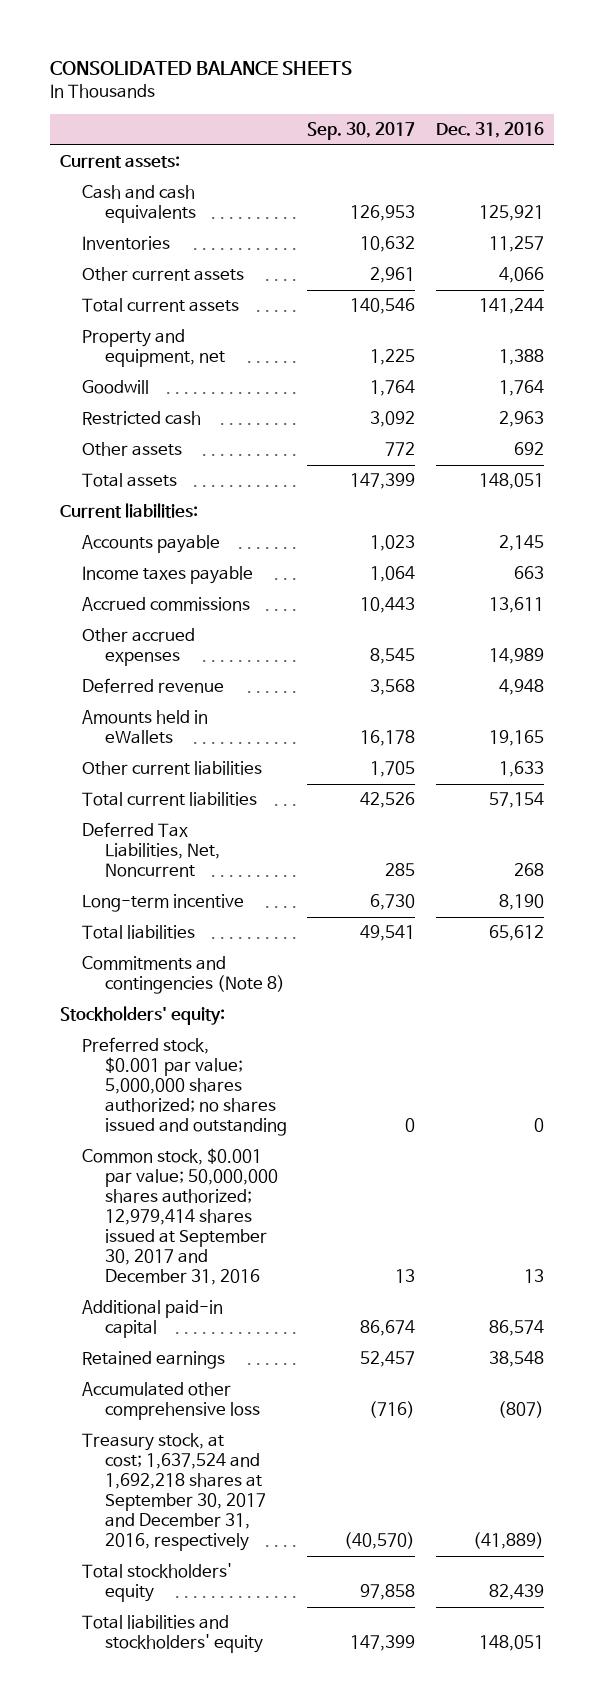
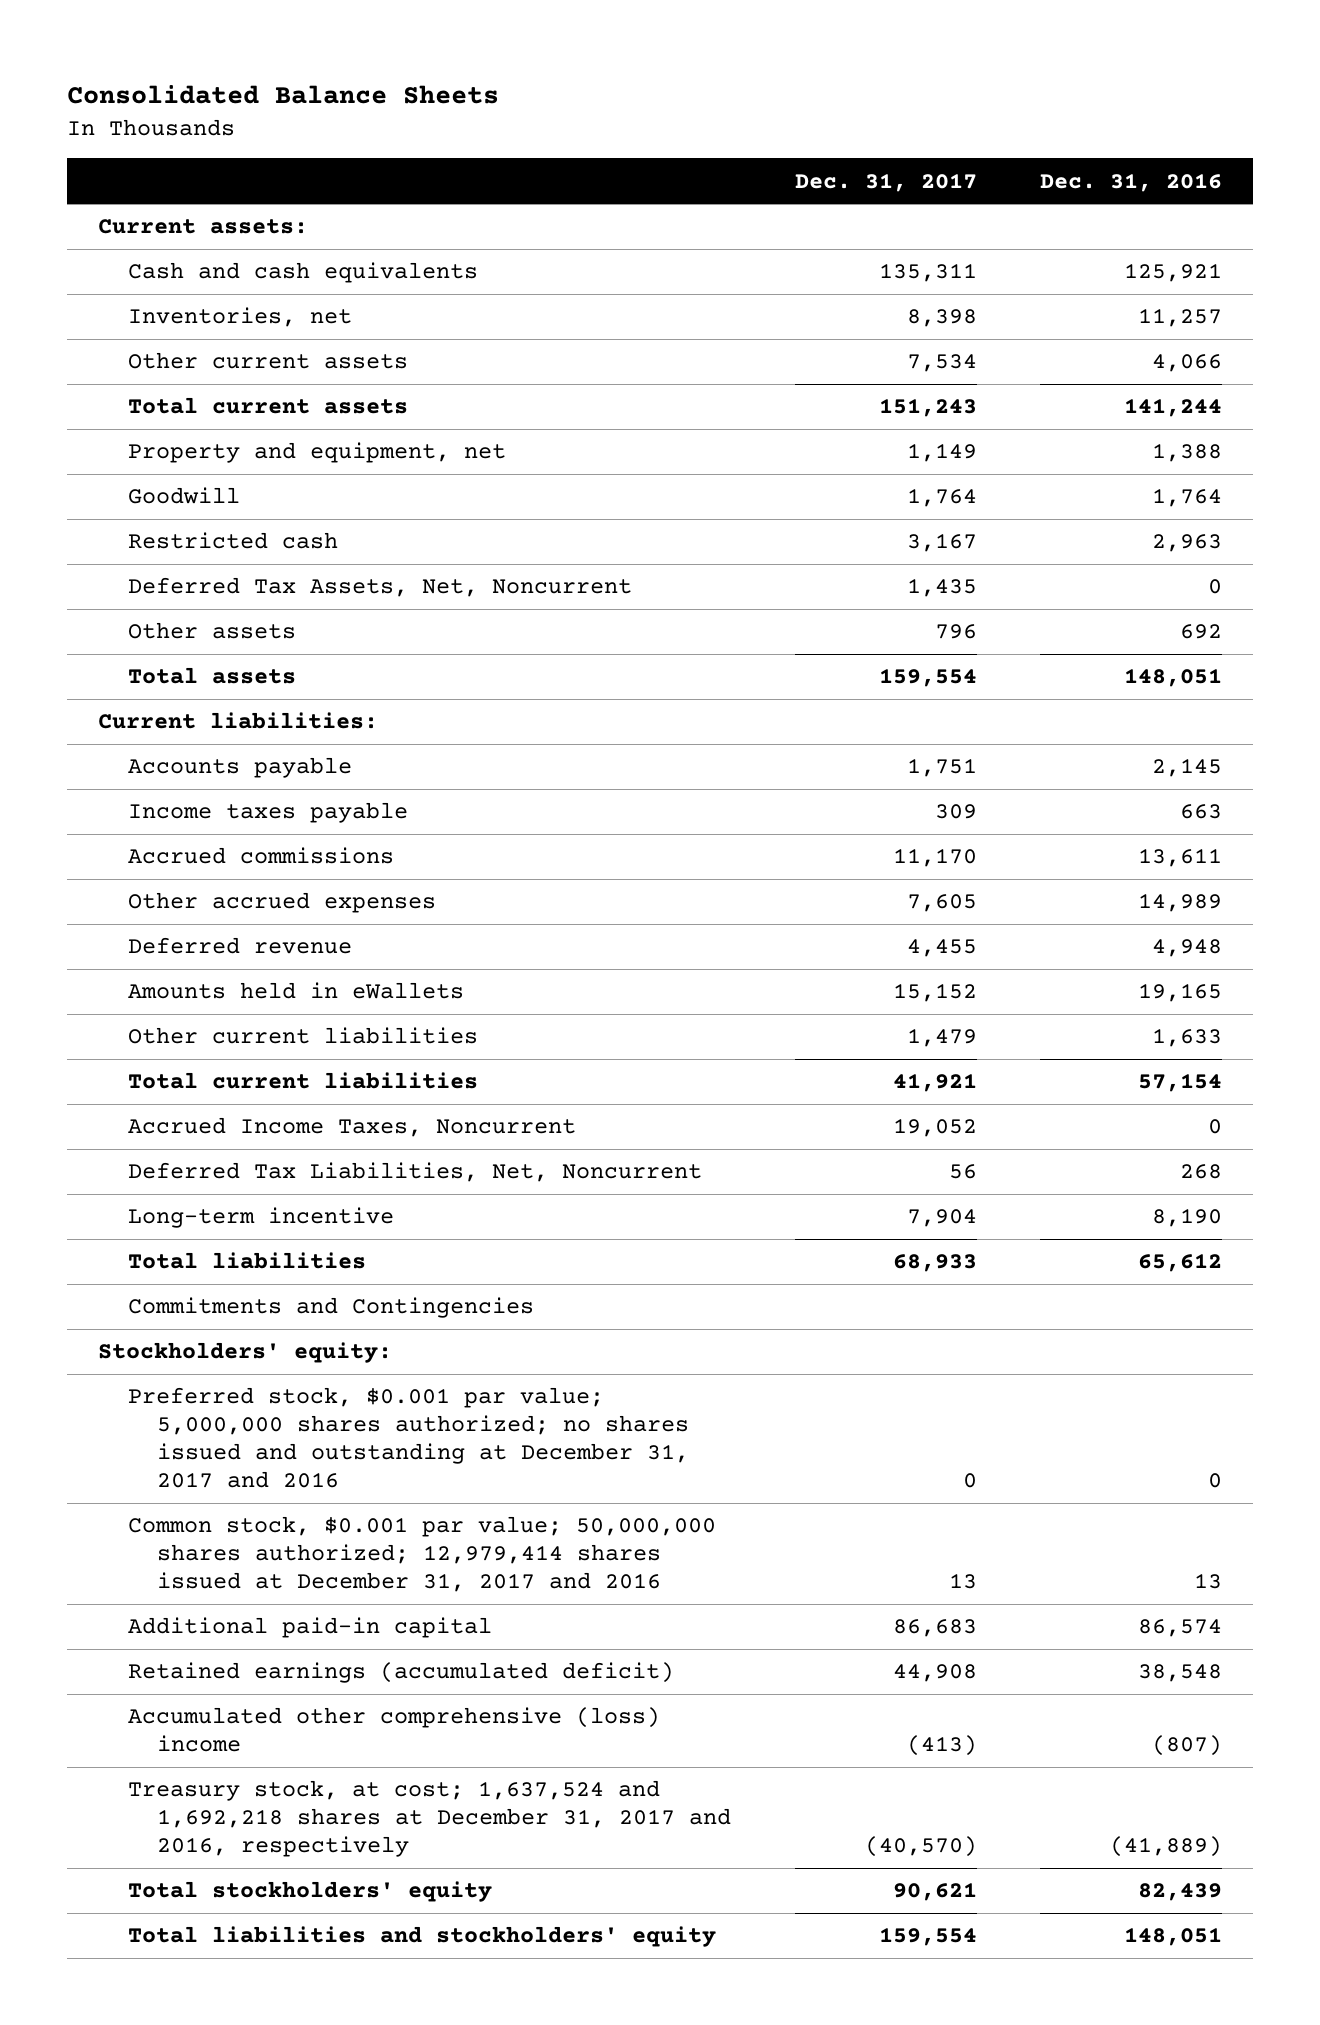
[49,61,352,76] CONSOLIDATED BALANCE SHEETS -> [66,85,499,105] Consolidated Balance Sheets
[307,122,416,141] Sep. 30, 2017 -> none
none -> [794,172,977,192] Dec. 31, 2017
[82,236,171,251] Inventories -> [127,307,352,328] Inventories, net
none -> [127,577,632,598] Deferred Tax Assets, Net, Noncurrent
none -> [127,1117,576,1138] Accrued Income Taxes, Noncurrent
[82,956,285,995] Commitments and contingencies (Note 8) -> [127,1297,534,1319] Commitments and Contingencies
[82,1037,287,1137] Preferred stock, $0.001 par value; 5,000,000 shares authorized; no shares issued and outstanding -> [127,1387,690,1488] Preferred stock, $0.001 par value; 5,000,000 shares authorized; no shares issued and outstanding at December 31, 2017 and 2016
[82,1148,278,1286] Common stock, $0.001 par value; 50,000,000 shares authorized; 12,979,414 shares issued at September 30, 2017 and December 31, 2016 -> [127,1516,716,1593] Common stock, $0.001 par value; 50,000,000 shares authorized; 12,979,414 shares issued at December 31, 2017 and 2016
[82,1351,226,1370] Retained earnings -> [127,1662,674,1684] Retained earnings (accumulated deficit)
[82,1382,260,1421] Accumulated other comprehensive loss -> [127,1707,660,1753] Accumulated other comprehensive (loss) income
[82,1433,266,1552] Treasury stock, at cost; 1,637,524 and 1,692,218 shares at September 30, 2017 and December 31, 2016, respectively -> [127,1780,732,1858] Treasury stock, at cost; 1,637,524 and 1,692,218 shares at December 31, 2017 and 2016, respectively

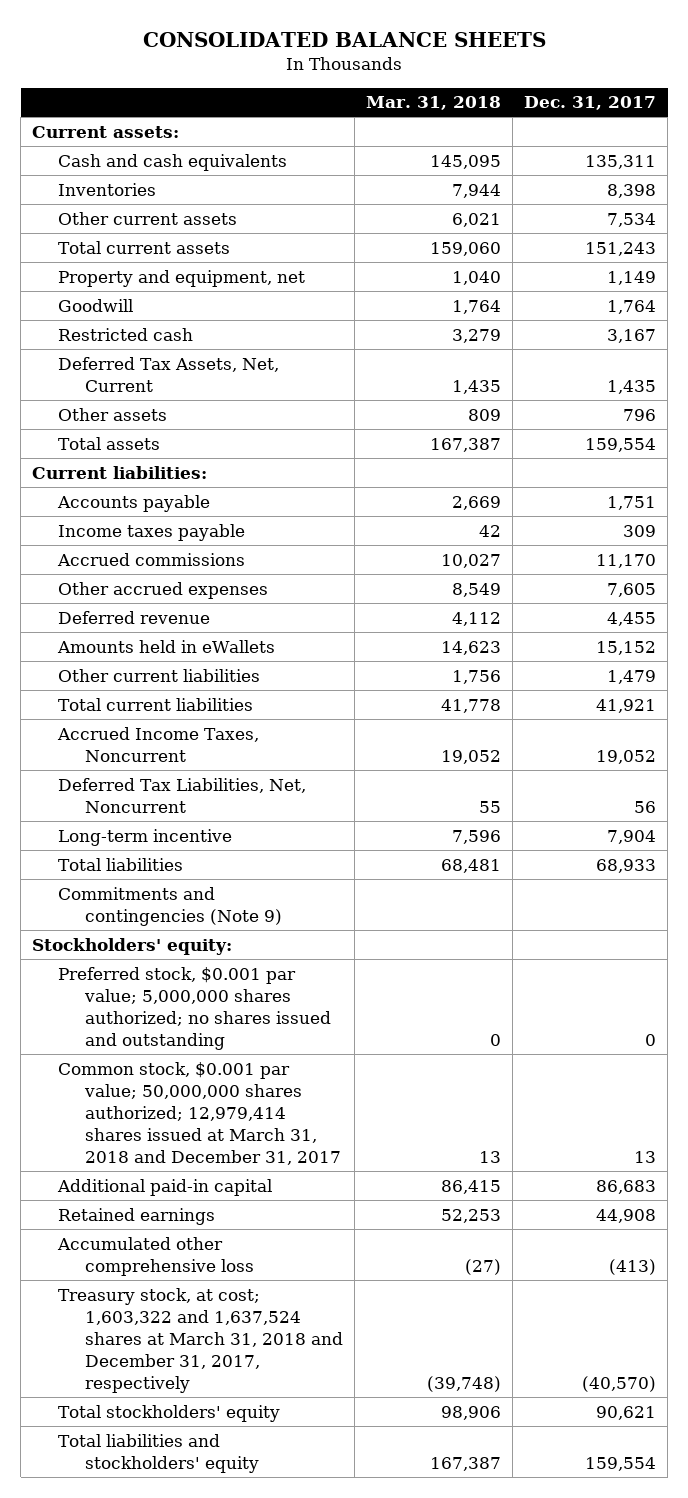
[66,85,499,105] Consolidated Balance Sheets -> [143,32,547,48] CONSOLIDATED BALANCE SHEETS
[1039,172,1222,192] Dec. 31, 2016 -> none
none -> [365,96,501,111] Mar. 31, 2018
[127,307,352,328] Inventories, net -> [58,182,157,196] Inventories
[127,577,632,598] Deferred Tax Assets, Net, Noncurrent -> [58,356,280,392] Deferred Tax Assets, Net, Current
[127,1297,534,1319] Commitments and Contingencies -> [58,886,282,926] Commitments and contingencies (Note 9)
[127,1387,690,1488] Preferred stock, $0.001 par value; 5,000,000 shares authorized; no shares issued and outstanding at December 31, 2017 and 2016 -> [58,966,331,1050] Preferred stock, $0.001 par value; 5,000,000 shares authorized; no shares issued and outstanding
[127,1516,716,1593] Common stock, $0.001 par value; 50,000,000 shares authorized; 12,979,414 shares issued at December 31, 2017 and 2016 -> [58,1061,341,1165] Common stock, $0.001 par value; 50,000,000 shares authorized; 12,979,414 shares issued at March 31, 2018 and December 31, 2017
[127,1662,674,1684] Retained earnings (accumulated deficit) -> [58,1207,216,1225] Retained earnings
[127,1707,660,1753] Accumulated other comprehensive (loss) income -> [57,1236,254,1276] Accumulated other comprehensive loss
[127,1780,732,1858] Treasury stock, at cost; 1,637,524 and 1,692,218 shares at December 31, 2017 and 2016, respectively -> [58,1287,343,1393] Treasury stock, at cost; 1,603,322 and 1,637,524 shares at March 31, 2018 and December 31, 2017, respectively

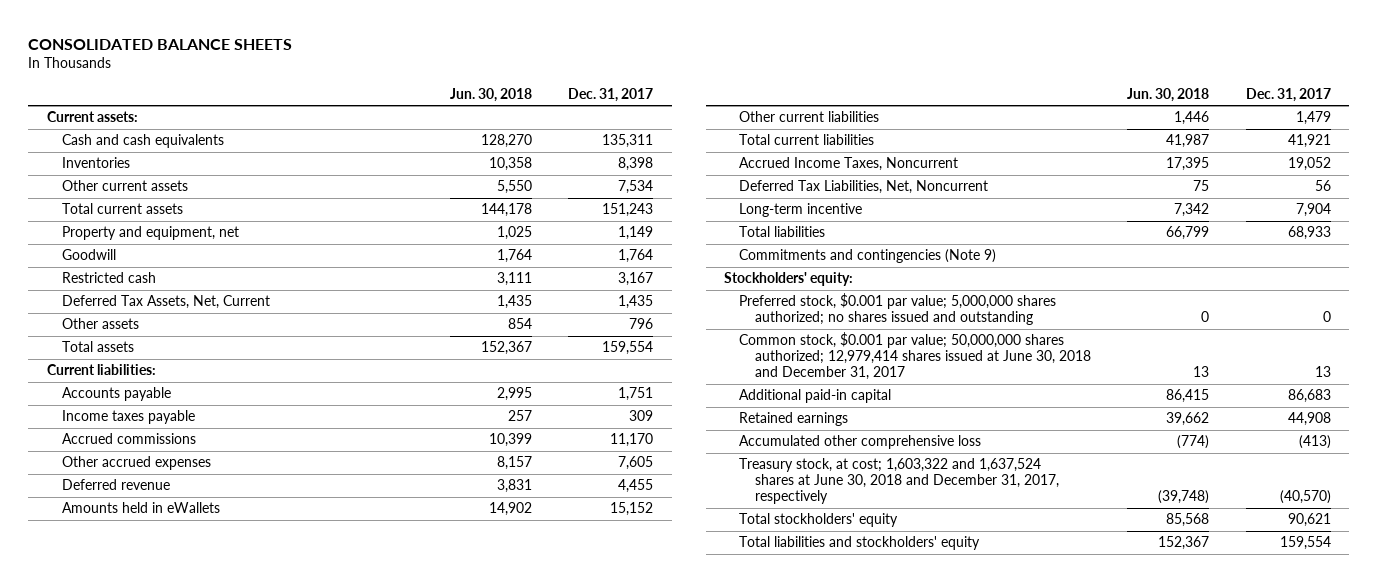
[365,96,501,111] Mar. 31, 2018 -> none
none -> [449,87,532,102] Jun. 30, 2018
[58,1061,341,1165] Common stock, $0.001 par value; 50,000,000 shares authorized; 12,979,414 shares issued at March 31, 2018 and December 31, 2017 -> [739,332,1091,381] Common stock, $0.001 par value; 50,000,000 shares authorized; 12,979,414 shares issued at June 30, 2018 and December 31, 2017
[58,1287,343,1393] Treasury stock, at cost; 1,603,322 and 1,637,524 shares at March 31, 2018 and December 31, 2017, respectively -> [739,458,1059,505] Treasury stock, at cost; 1,603,322 and 1,637,524 shares at June 30, 2018 and December 31, 2017, respectively

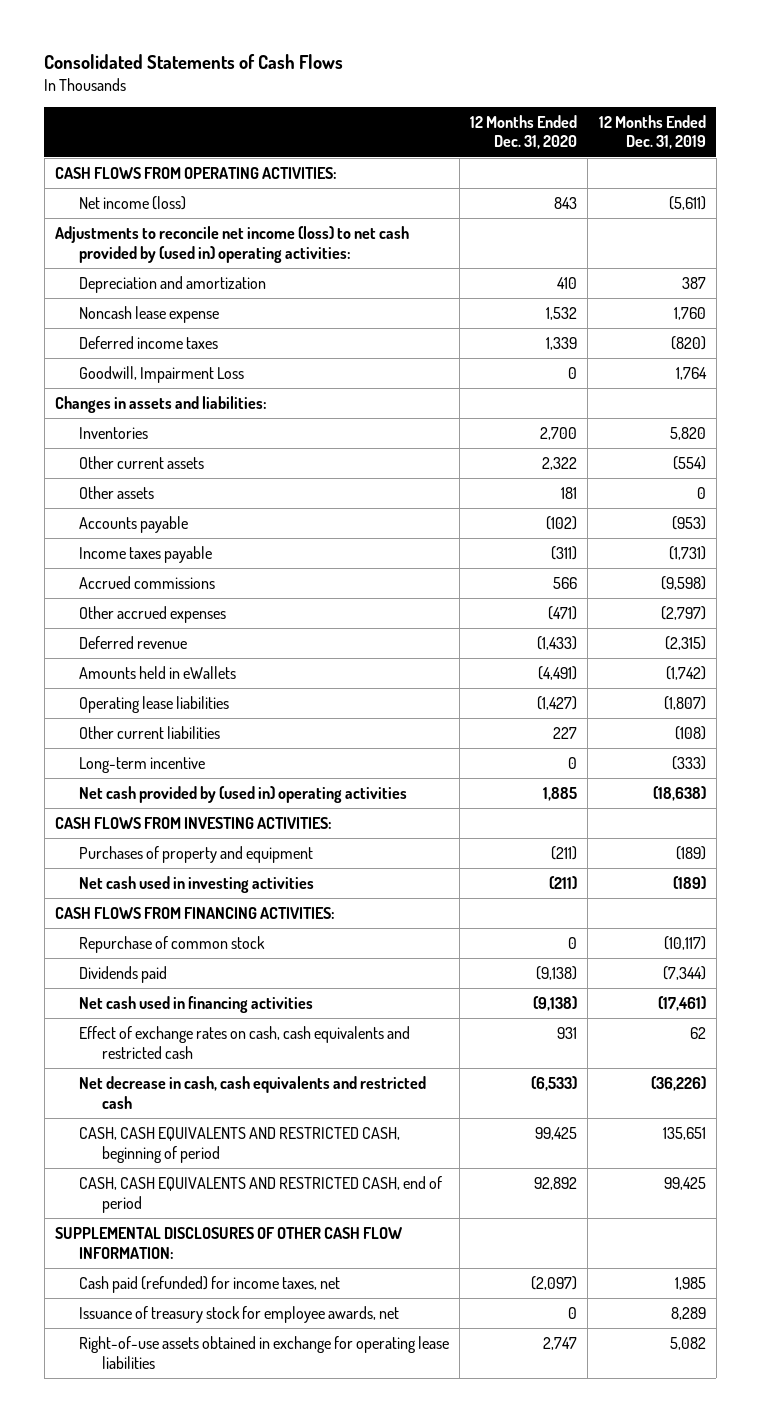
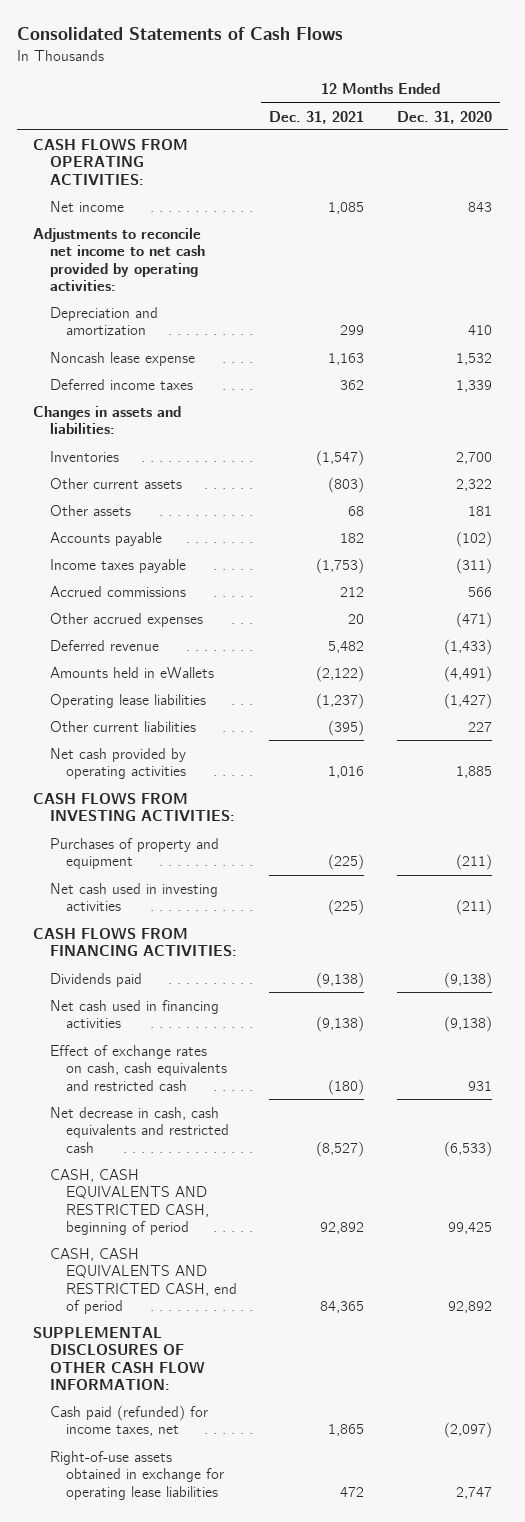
[598,114,706,150] 12 Months Ended Dec. 31, 2019 -> none
none -> [269,110,365,124] Dec. 31, 2021
[78,195,186,210] Net income (loss) -> [49,200,124,212] Net income
[55,225,410,263] Adjustments to reconcile net income (loss) to net cash provided by (used in) operating activities: -> [32,227,205,291] Adjustments to reconcile net income to net cash provided by operating activities:
[78,365,244,383] Goodwill, Impairment Loss -> none
[78,756,205,773] Long-term incentive -> none
[78,785,407,803] Net cash provided by (used in) operating activities -> [49,747,187,780] Net cash provided by operating activities
[78,935,265,953] Repurchase of common stock -> none
[78,1305,399,1323] Issuance of treasury stock for employee awards, net -> none

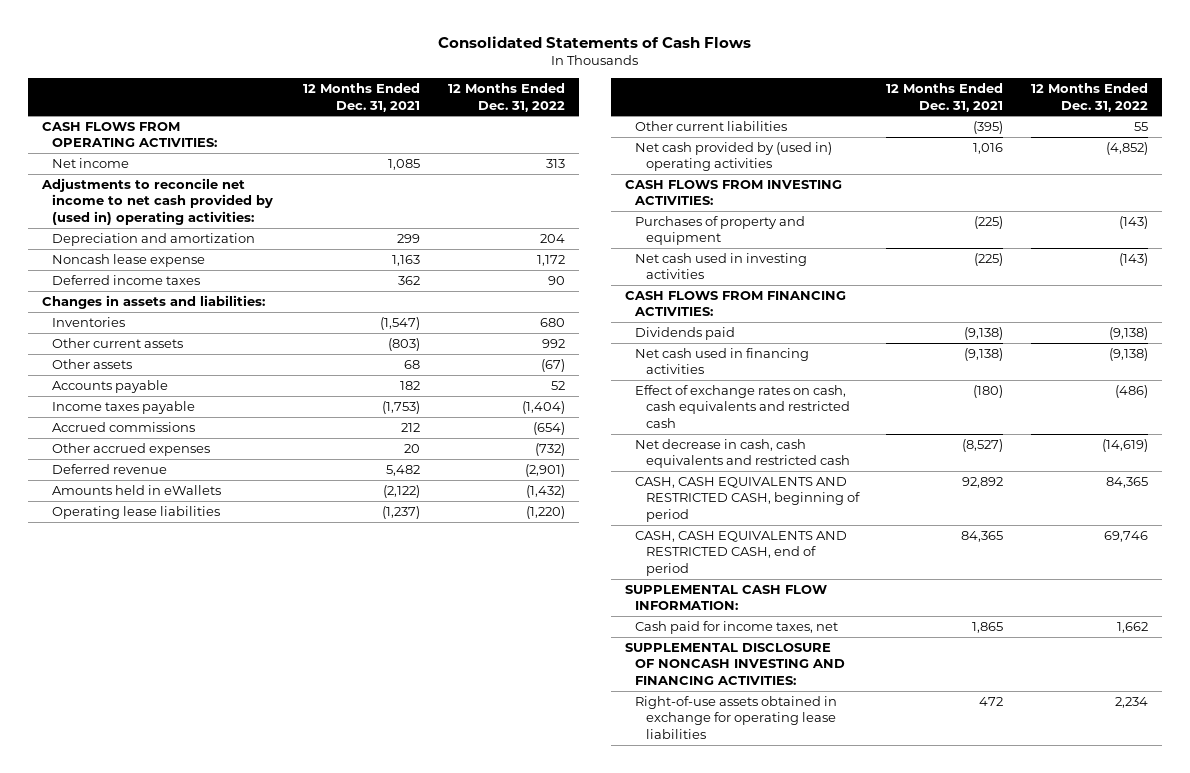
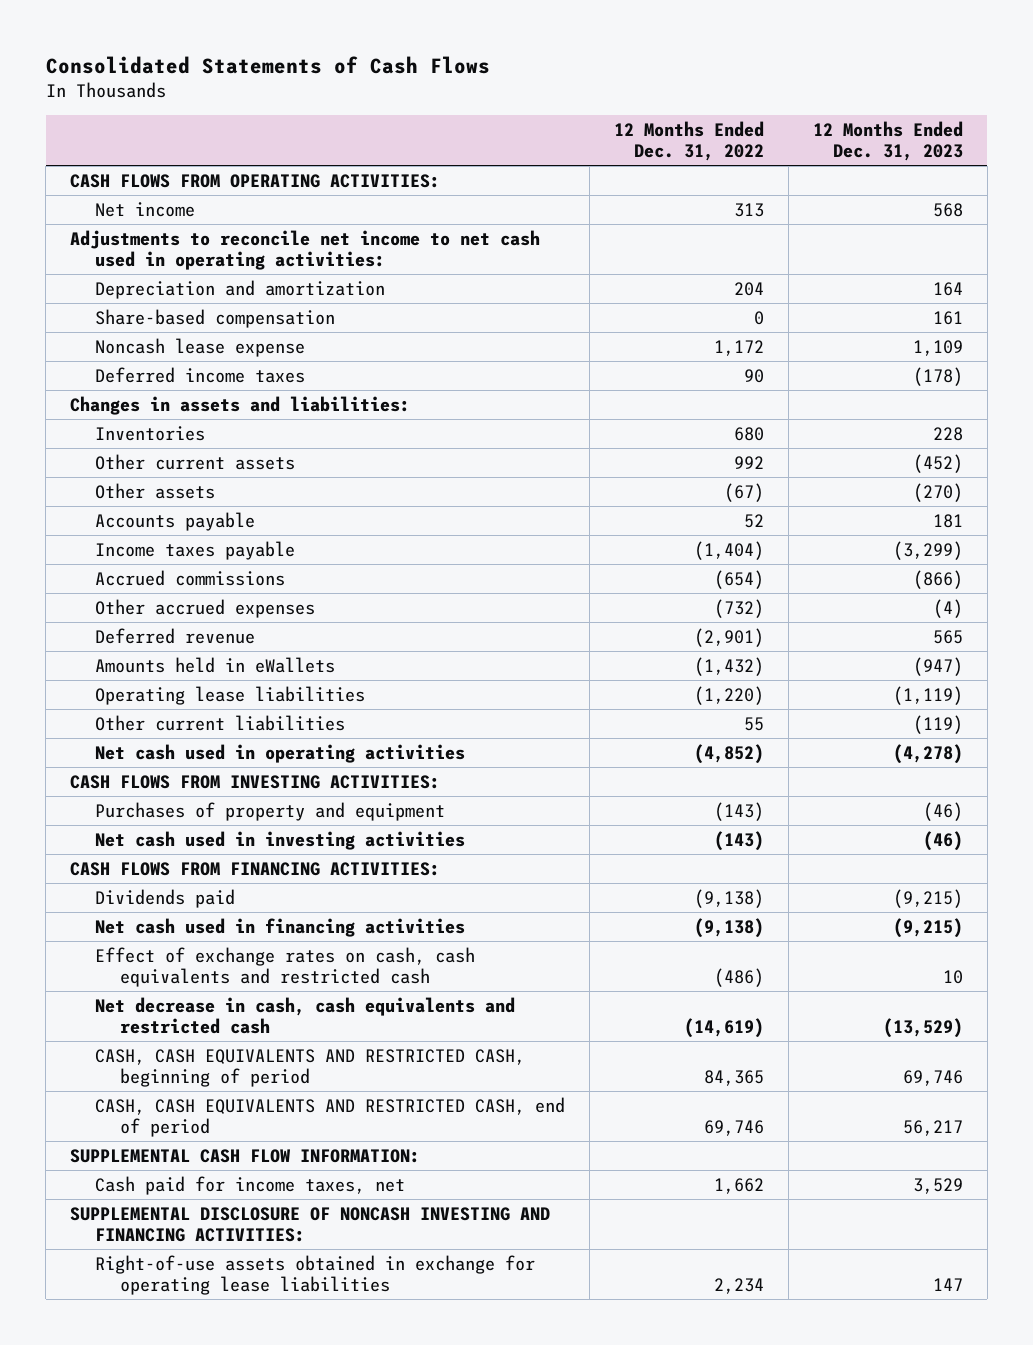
[303,83,421,112] 12 Months Ended Dec. 31, 2021 -> none
none -> [812,121,963,161] 12 Months Ended Dec. 31, 2023
[40,177,274,225] Adjustments to reconcile net income to net cash provided by (used in) operating activities: -> [70,229,541,270] Adjustments to reconcile net income to net cash used in operating activities:
none -> [94,308,335,328] Share-based compensation
[635,141,833,172] Net cash provided by (used in) operating activities -> [94,743,465,763] Net cash used in operating activities

